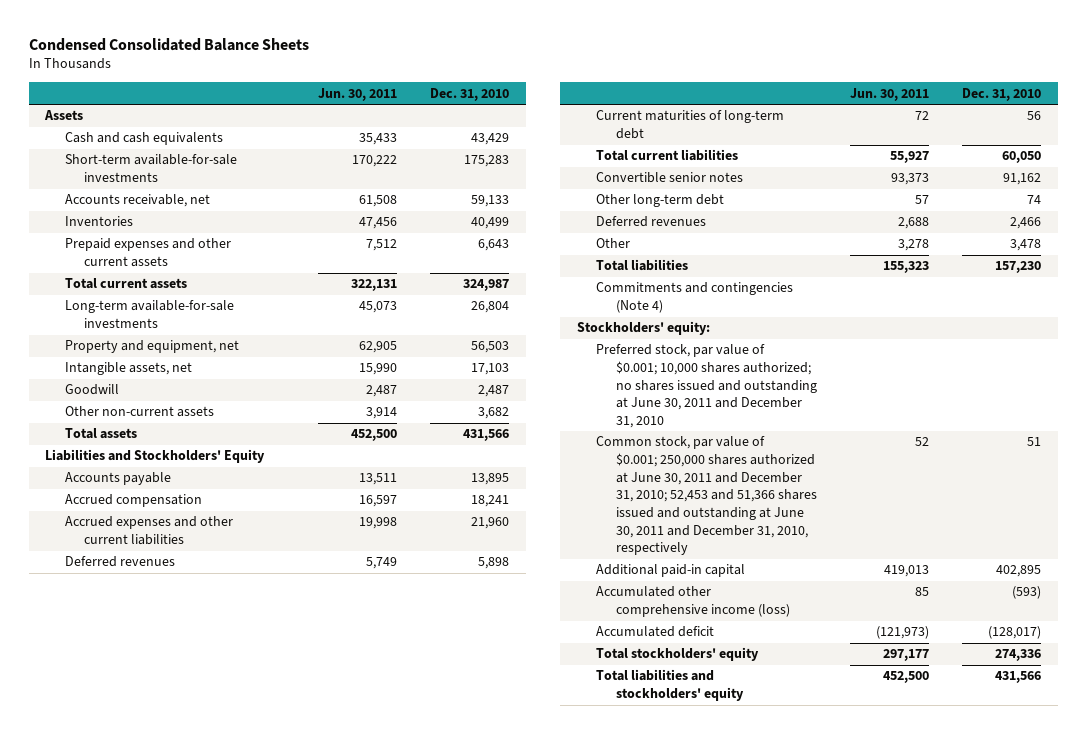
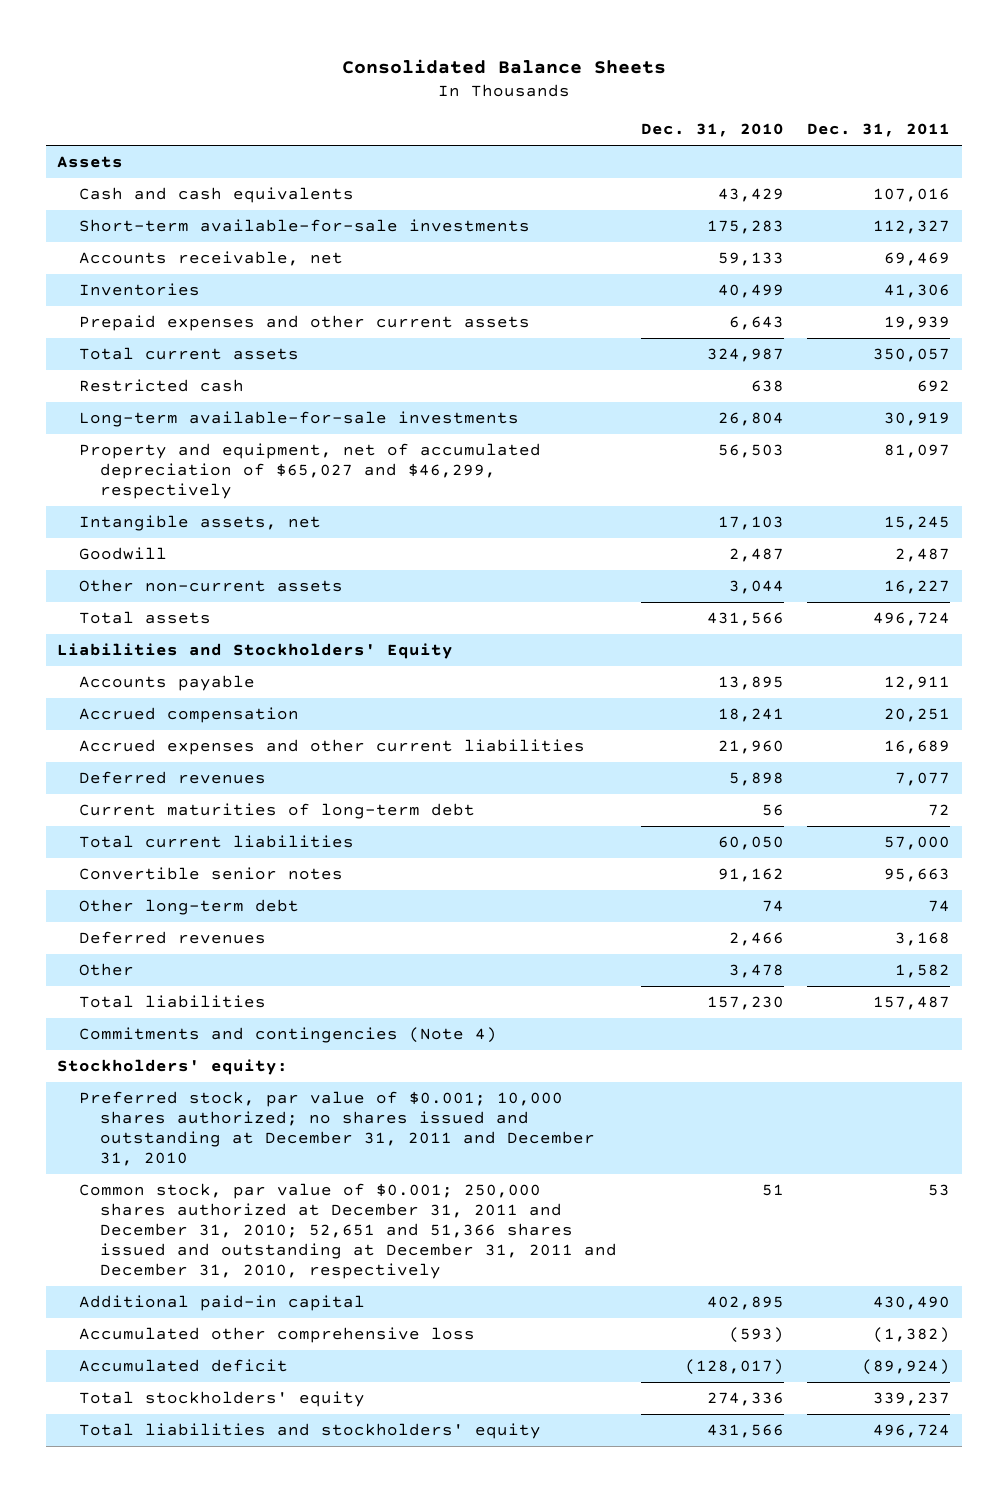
[28,37,309,51] Condensed Consolidated Balance Sheets -> [341,58,666,74] Consolidated Balance Sheets
[318,87,398,101] Jun. 30, 2011 -> none
none -> [806,123,950,138] Dec. 31, 2011
none -> [78,378,244,392] Restricted cash
[64,340,239,354] Property and equipment, net -> [78,442,541,500] Property and equipment, net of accumulated depreciation of $65,027 and $46,299, respectively
[478,407,510,420] 3,682 -> [728,579,784,594] 3,044
[596,344,818,428] Preferred stock, par value of $0.001; 10,000 shares authorized; no shares issued and outstanding at June 30, 2011 and December 31, 2010 -> [78,1090,596,1167] Preferred stock, par value of $0.001; 10,000 shares authorized; no shares issued and outstanding at December 31, 2011 and December 31, 2010
[596,436,818,556] Common stock, par value of $0.001; 250,000 shares authorized at June 30, 2011 and December 31, 2010; 52,453 and 51,366 shares issued and outstanding at June 30, 2011 and December 31, 2010, respectively -> [78,1182,618,1280] Common stock, par value of $0.001; 250,000 shares authorized at December 31, 2011 and December 31, 2010; 52,651 and 51,366 shares issued and outstanding at December 31, 2011 and December 31, 2010, respectively
[596,586,791,618] Accumulated other comprehensive income (loss) -> [78,1326,475,1343] Accumulated other comprehensive loss

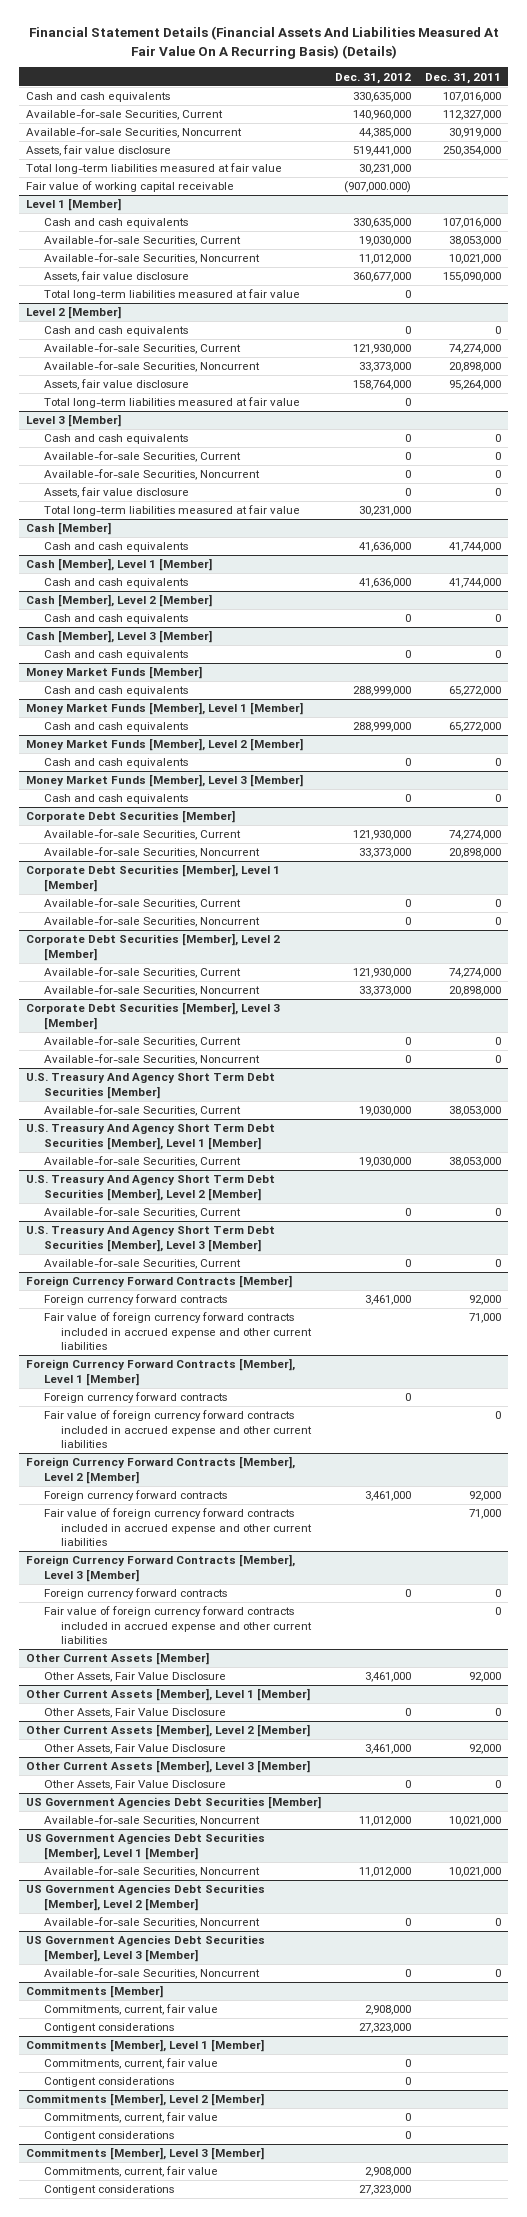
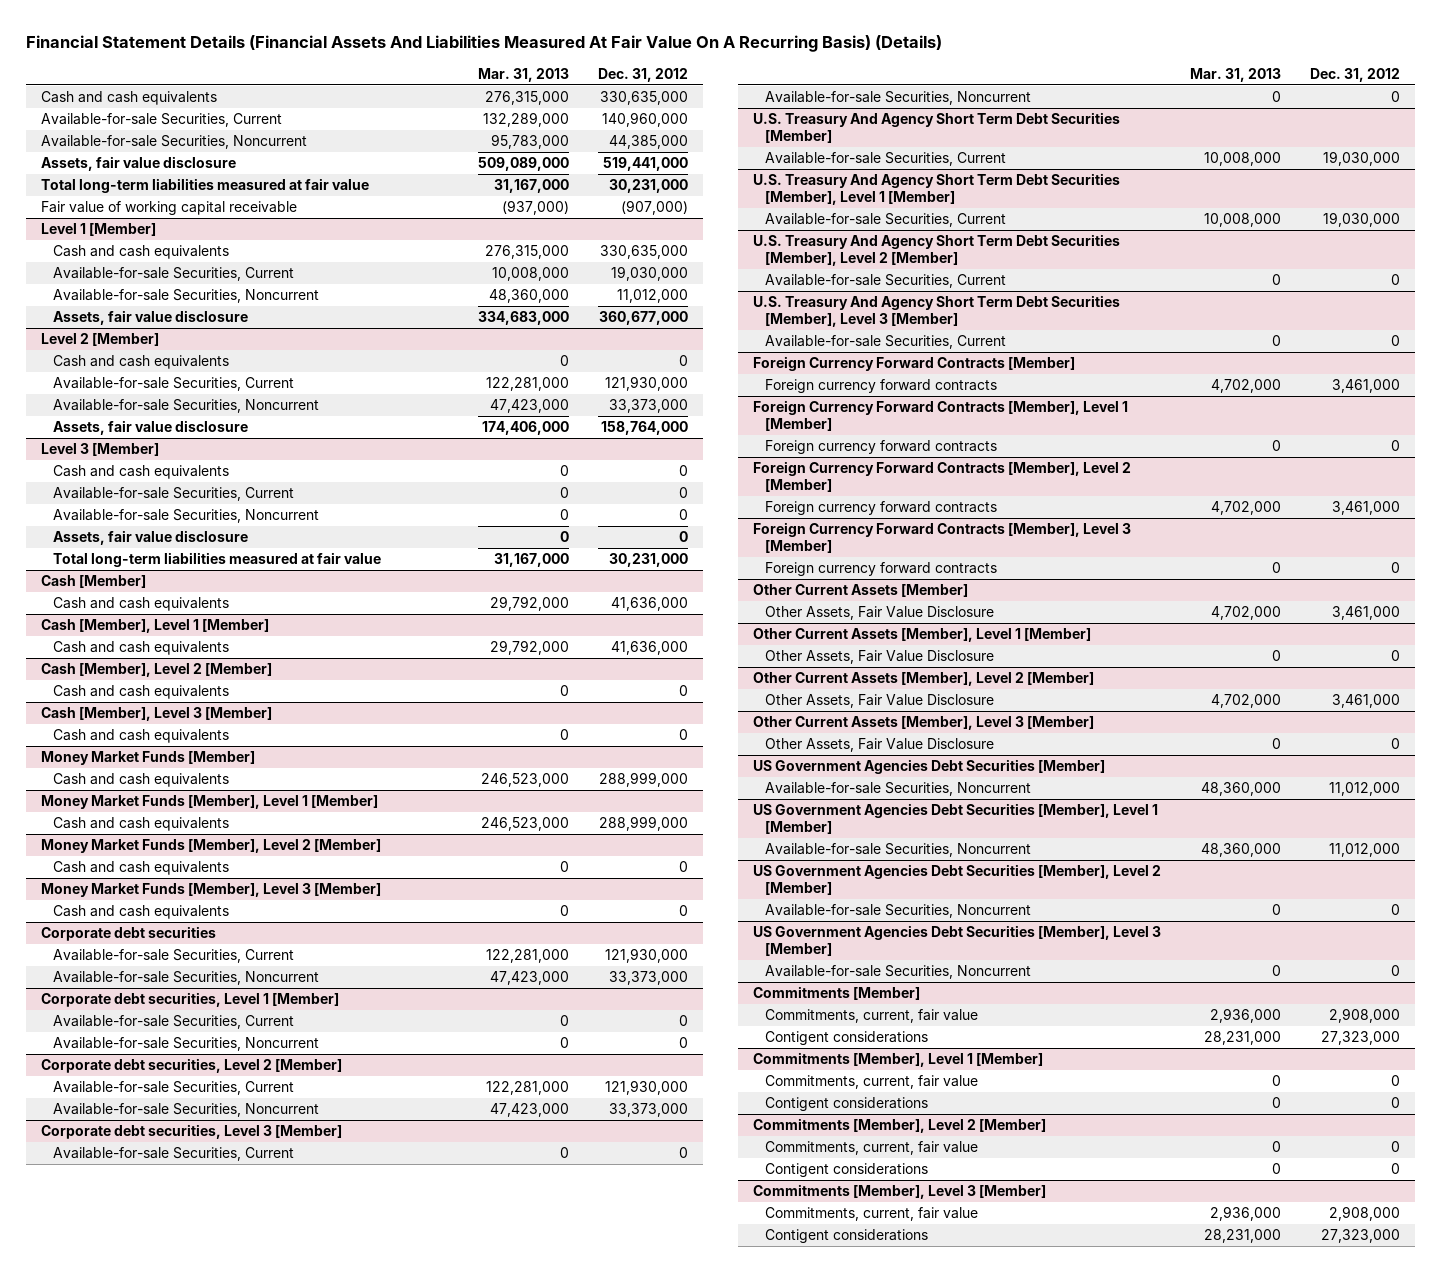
[424,72,501,84] Dec. 31, 2011 -> none
none -> [478,67,570,82] Mar. 31, 2013
[344,181,412,194] (907,000.000) -> [621,200,689,216] (907,000)
[43,289,300,301] Total long-term liabilities measured at fair value -> none
[43,397,300,409] Total long-term liabilities measured at fair value -> none
[26,810,236,824] Corporate Debt Securities [Member] -> [40,926,216,942] Corporate debt securities
[26,864,281,892] Corporate Debt Securities [Member], Level 1 [Member] -> [40,992,339,1008] Corporate debt securities, Level 1 [Member]
[26,933,281,961] Corporate Debt Securities [Member], Level 2 [Member] -> [40,1058,342,1074] Corporate debt securities, Level 2 [Member]
[26,1002,281,1030] Corporate Debt Securities [Member], Level 3 [Member] -> [40,1124,342,1140] Corporate debt securities, Level 3 [Member]
[43,1312,312,1350] Fair value of foreign currency forward contracts included in accrued expense and other current liabilities -> none
[43,1410,312,1448] Fair value of foreign currency forward contracts included in accrued expense and other current liabilities -> none
[43,1508,312,1546] Fair value of foreign currency forward contracts included in accrued expense and other current liabilities -> none
[43,1606,312,1644] Fair value of foreign currency forward contracts included in accrued expense and other current liabilities -> none

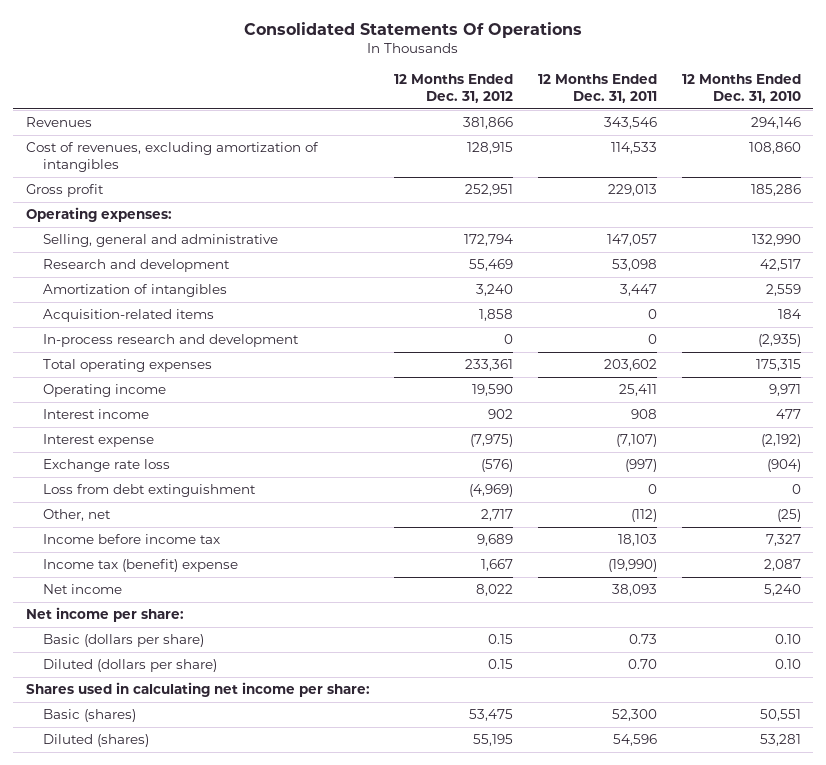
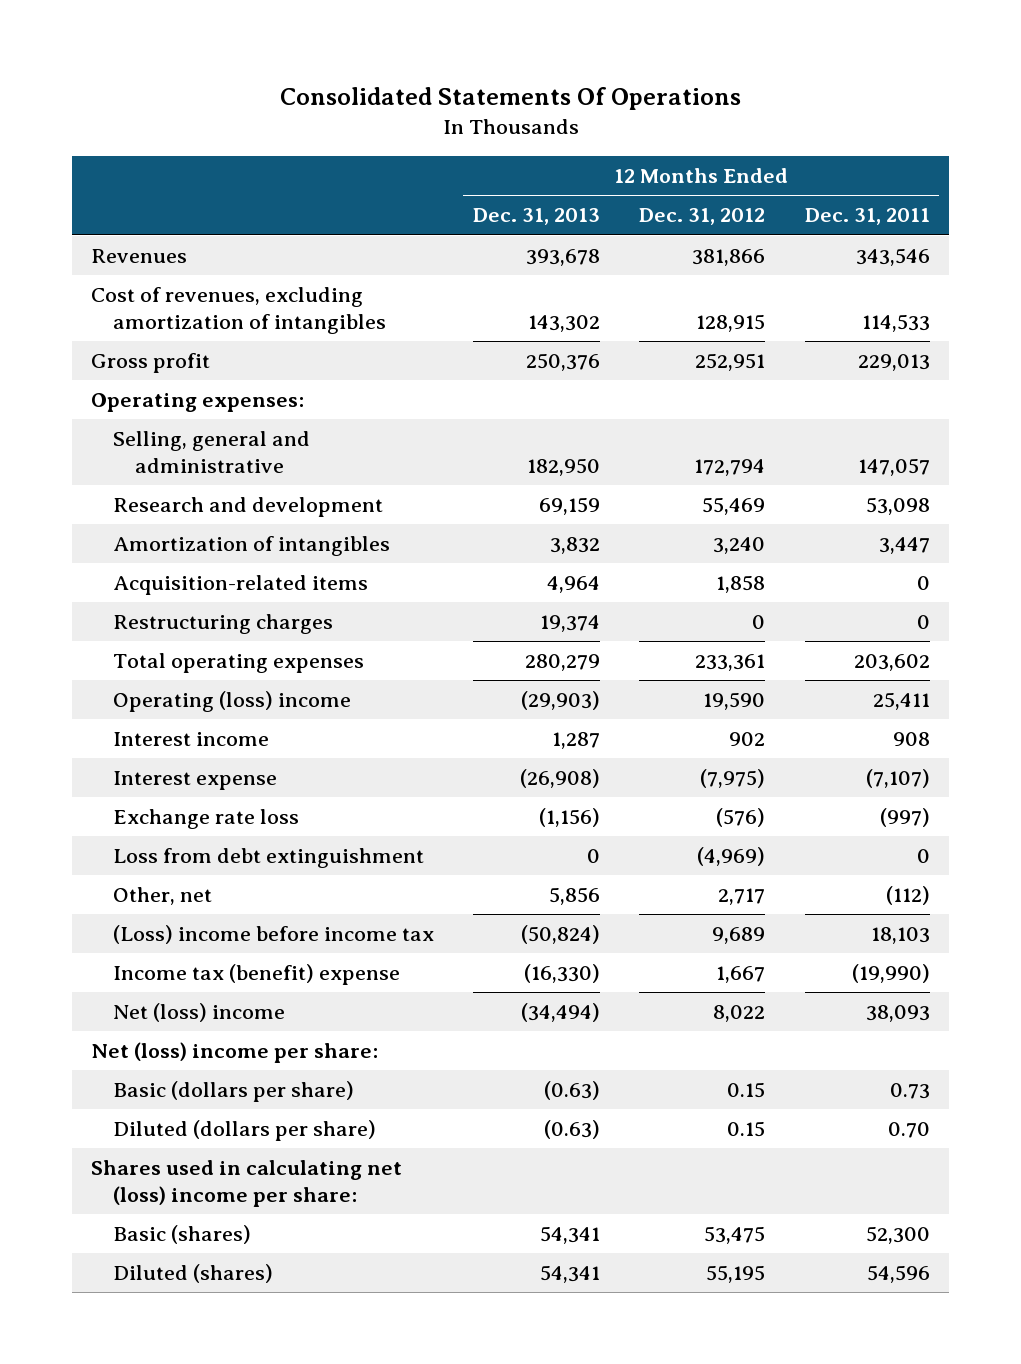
[681,74,801,103] 12 Months Ended Dec. 31, 2010 -> none
none -> [473,208,601,226] Dec. 31, 2013
[42,334,299,348] In-process research and development -> none
none -> [113,614,334,635] Restructuring charges
[42,384,166,398] Operating income -> [113,691,352,713] Operating (loss) income
[42,534,220,545] Income before income tax -> [113,925,435,945] (Loss) income before income tax
[42,584,122,595] Net income -> [113,1003,286,1023] Net (loss) income
[25,607,184,623] Net income per share: -> [91,1042,379,1064] Net (loss) income per share:
[25,682,370,698] Shares used in calculating net income per share: -> [91,1160,403,1207] Shares used in calculating net (loss) income per share:

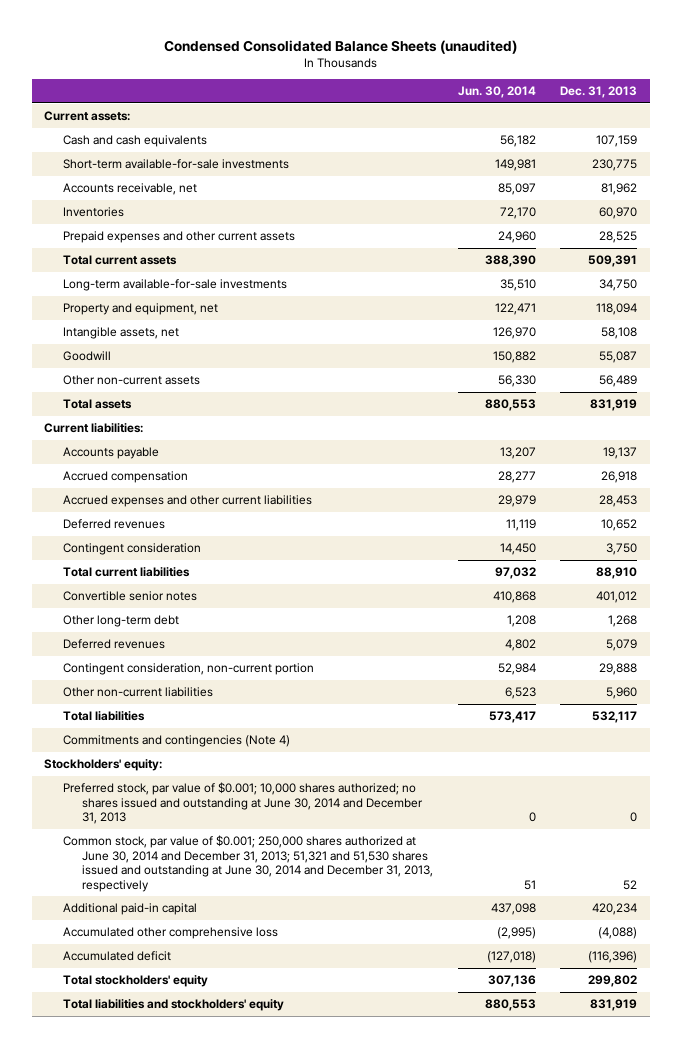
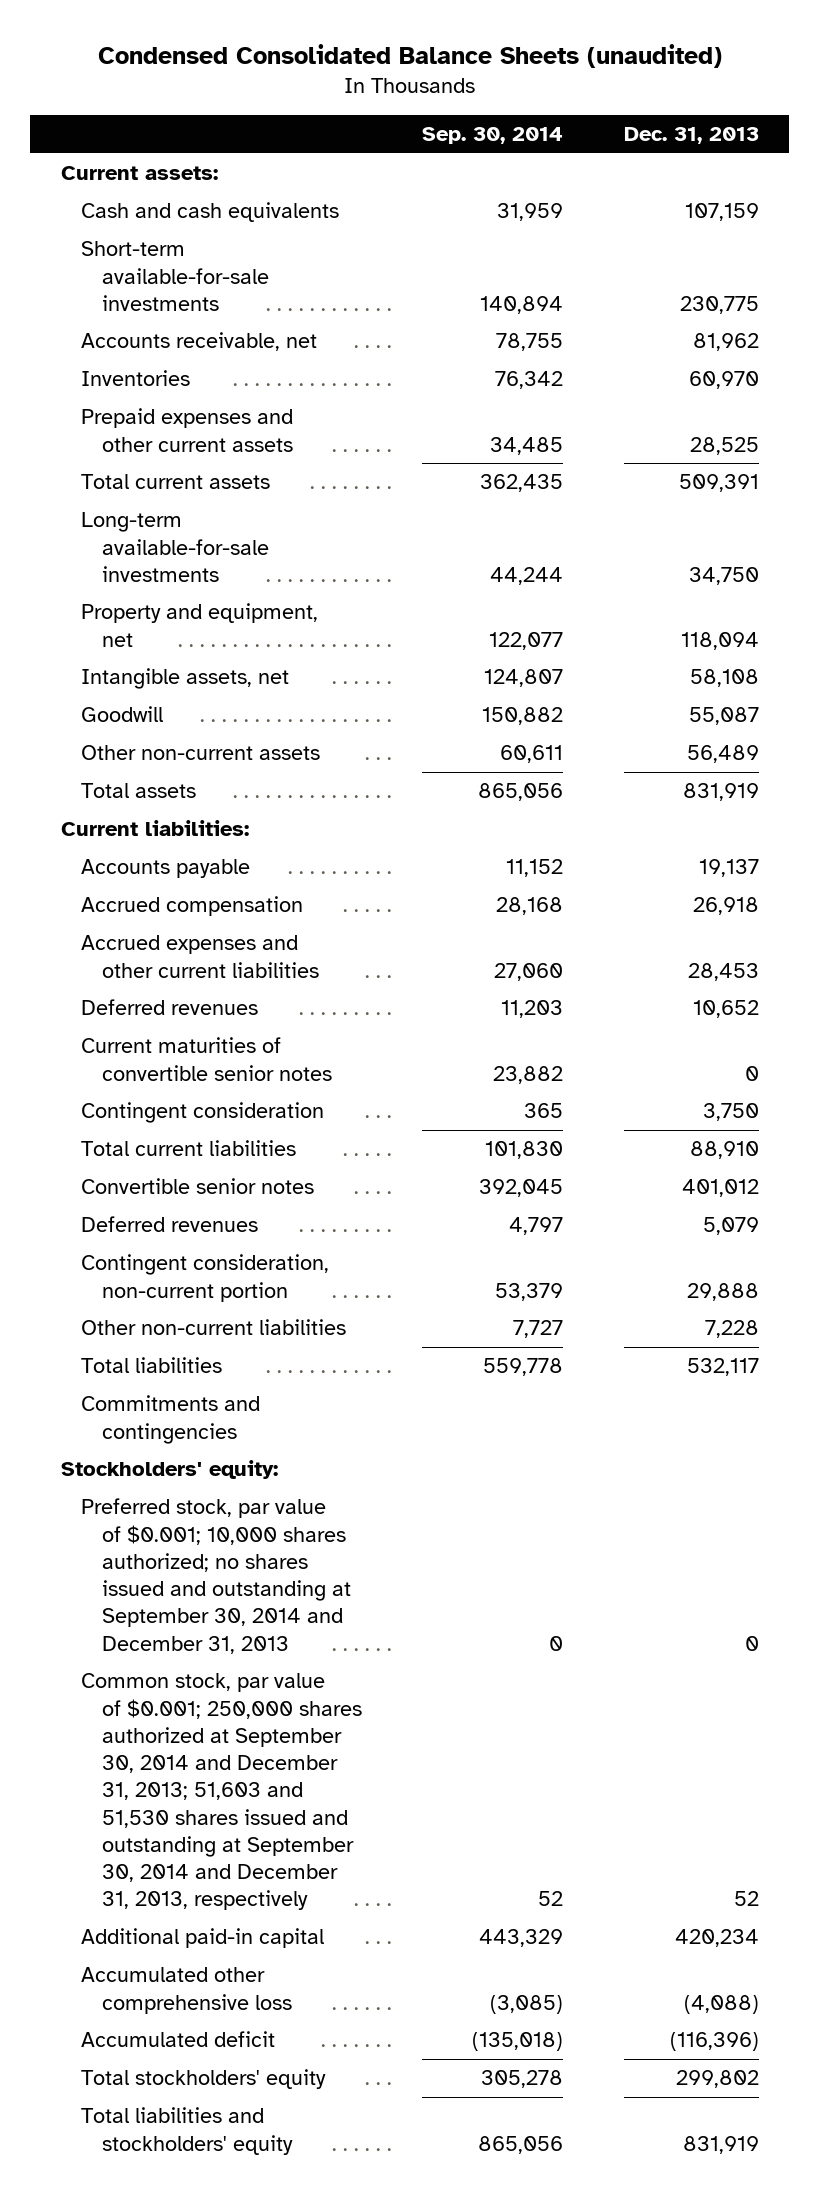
[457,86,536,99] Jun. 30, 2014 -> none
none -> [422,127,564,145] Sep. 30, 2014
none -> [81,1037,332,1081] Current maturities of convertible senior notes
[63,615,180,628] Other long-term debt -> none
[606,687,638,700] 5,960 -> [704,1320,759,1339] 7,228
[63,735,291,748] Commitments and contingencies (Note 4) -> [81,1395,261,1444] Commitments and contingencies
[63,782,423,825] Preferred stock, par value of $0.001; 10,000 shares authorized; no shares issued and outstanding at June 30, 2014 and December 31, 2013 -> [81,1498,351,1654] Preferred stock, par value of $0.001; 10,000 shares authorized; no shares issued and outstanding at September 30, 2014 and December 31, 2013
[63,835,433,892] Common stock, par value of $0.001; 250,000 shares authorized at June 30, 2014 and December 31, 2013; 51,321 and 51,530 shares issued and outstanding at June 30, 2014 and December 31, 2013, respectively -> [81,1673,362,1911] Common stock, par value of $0.001; 250,000 shares authorized at September 30, 2014 and December 31, 2013; 51,603 and 51,530 shares issued and outstanding at September 30, 2014 and December 31, 2013, respectively

